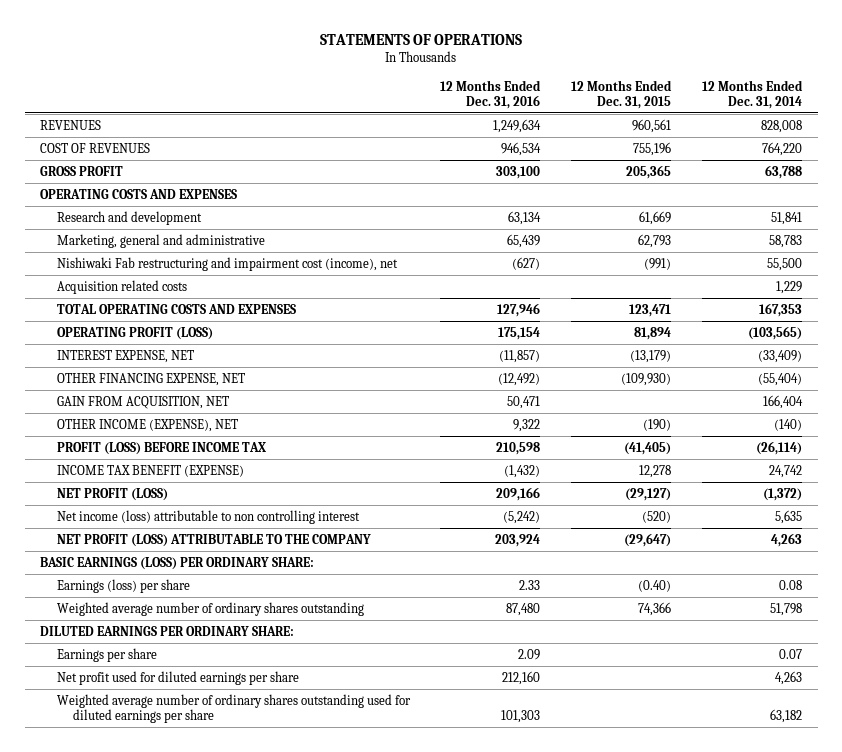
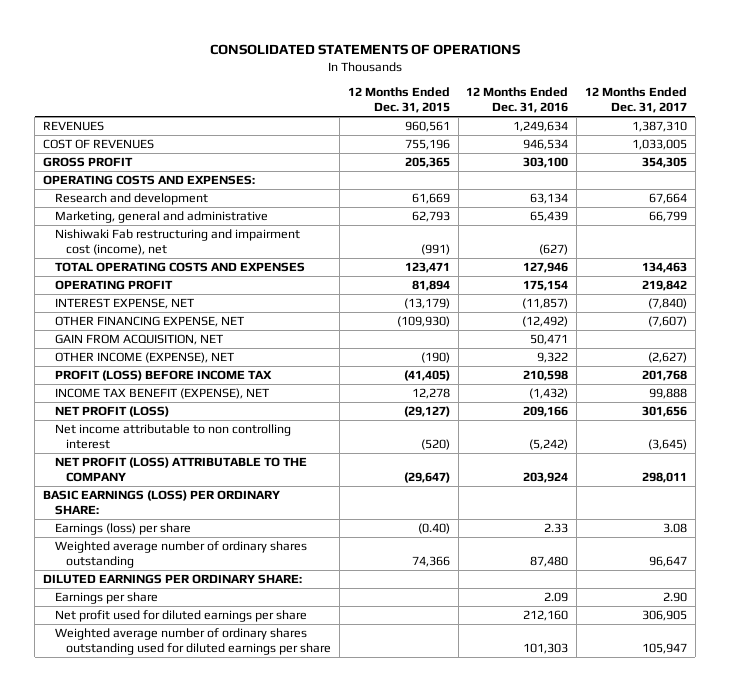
[320,33,523,45] STATEMENTS OF OPERATIONS -> [209,44,520,56] CONSOLIDATED STATEMENTS OF OPERATIONS
[702,79,804,109] 12 Months Ended Dec. 31, 2014 -> none
none -> [584,87,687,113] 12 Months Ended Dec. 31, 2017
[40,188,238,199] OPERATING COSTS AND EXPENSES -> [43,175,256,186] OPERATING COSTS AND EXPENSES:
[56,279,187,294] Acquisition related costs -> none
[56,326,213,340] OPERATING PROFIT (LOSS) -> [54,280,173,291] OPERATING PROFIT
[56,464,244,477] INCOME TAX BENEFIT (EXPENSE) -> [54,388,269,400] INCOME TAX BENEFIT (EXPENSE), NET
[56,509,360,524] Net income (loss) attributable to non controlling interest -> [54,424,291,449] Net income attributable to non controlling interest

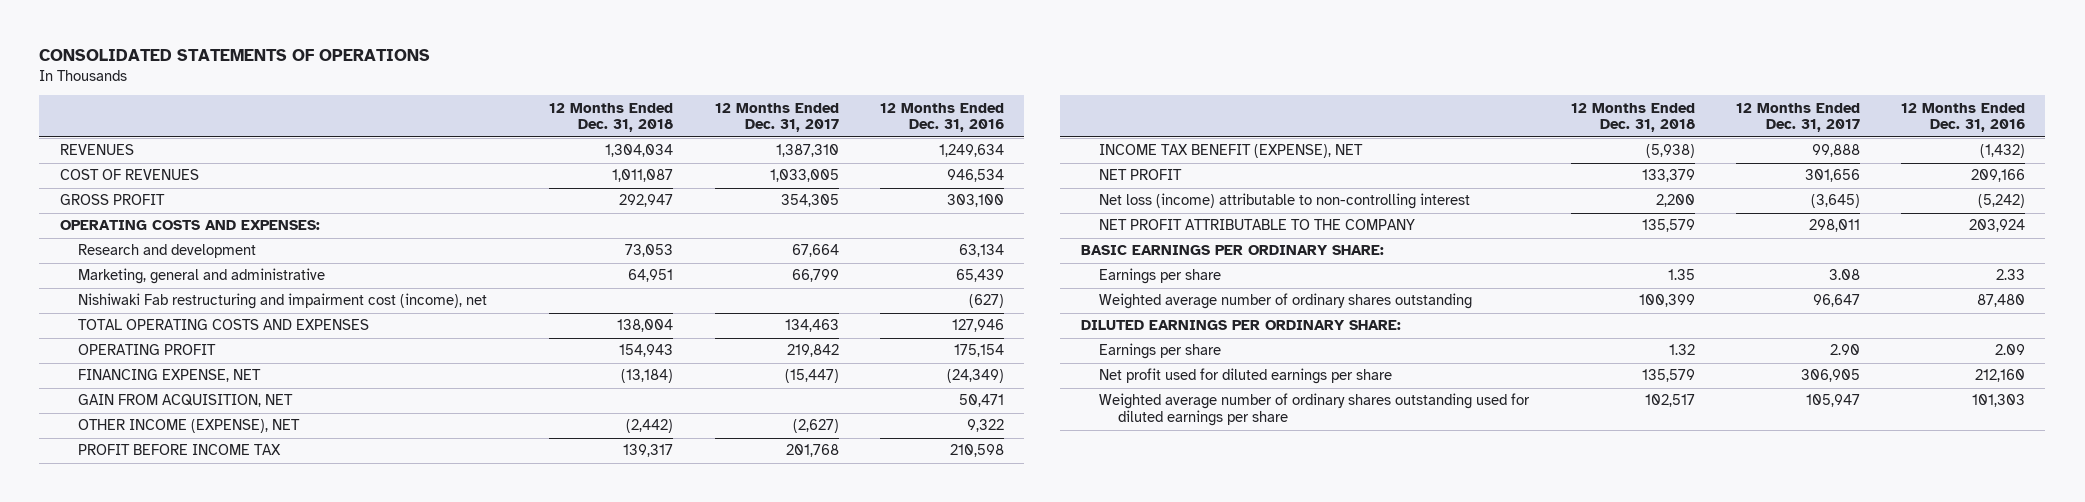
[347,87,450,113] 12 Months Ended Dec. 31, 2015 -> none
none -> [549,102,674,133] 12 Months Ended Dec. 31, 2018
[54,298,194,310] INTEREST EXPENSE, NET -> none
[54,316,244,328] OTHER FINANCING EXPENSE, NET -> [78,369,262,383] FINANCING EXPENSE, NET
[522,316,569,328] (12,492) -> [946,369,1004,384] (24,349)
[647,316,687,328] (7,607) -> [784,369,839,384] (15,447)
[54,370,272,382] PROFIT (LOSS) BEFORE INCOME TAX -> [78,444,282,456] PROFIT BEFORE INCOME TAX
[54,406,169,418] NET PROFIT (LOSS) -> [1099,169,1183,181] NET PROFIT
[54,424,291,449] Net income attributable to non controlling interest -> [1099,193,1471,210] Net loss (income) attributable to non-controlling interest
[54,457,307,482] NET PROFIT (LOSS) ATTRIBUTABLE TO THE COMPANY -> [1099,219,1416,231] NET PROFIT ATTRIBUTABLE TO THE COMPANY
[43,490,281,515] BASIC EARNINGS (LOSS) PER ORDINARY SHARE: -> [1080,245,1384,256] BASIC EARNINGS PER ORDINARY SHARE:
[54,523,191,536] Earnings (loss) per share -> [1099,268,1222,285] Earnings per share

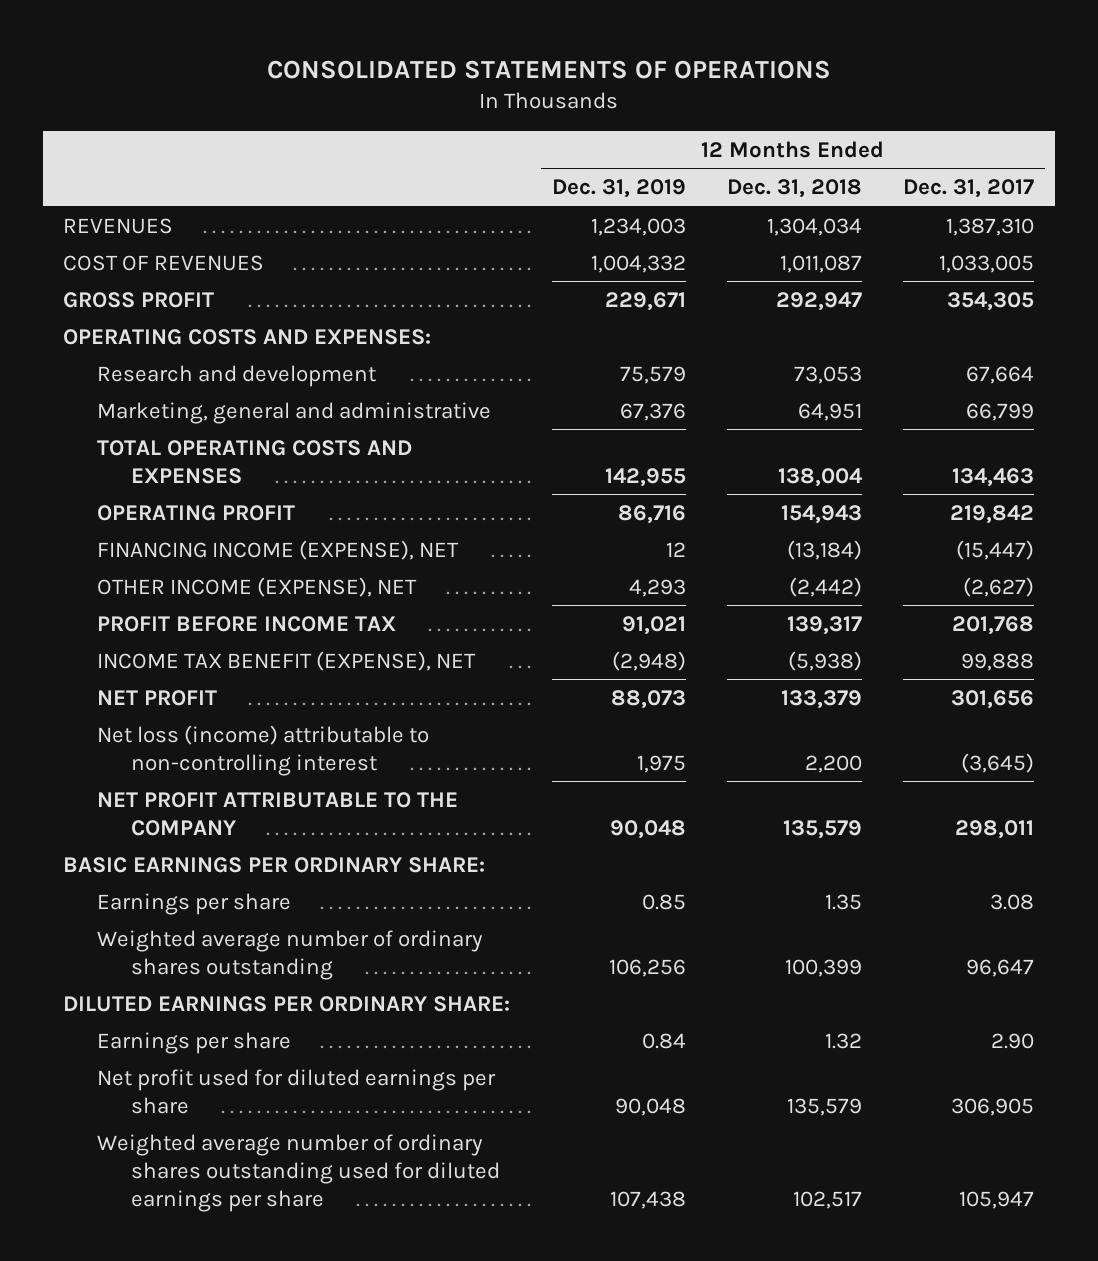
[879,102,1004,133] 12 Months Ended Dec. 31, 2016 -> none
none -> [551,179,686,199] Dec. 31, 2019
[78,293,488,310] Nishiwaki Fab restructuring and impairment cost (income), net -> none
[78,394,294,408] GAIN FROM ACQUISITION, NET -> none
[78,369,262,383] FINANCING EXPENSE, NET -> [96,539,459,560] FINANCING INCOME (EXPENSE), NET

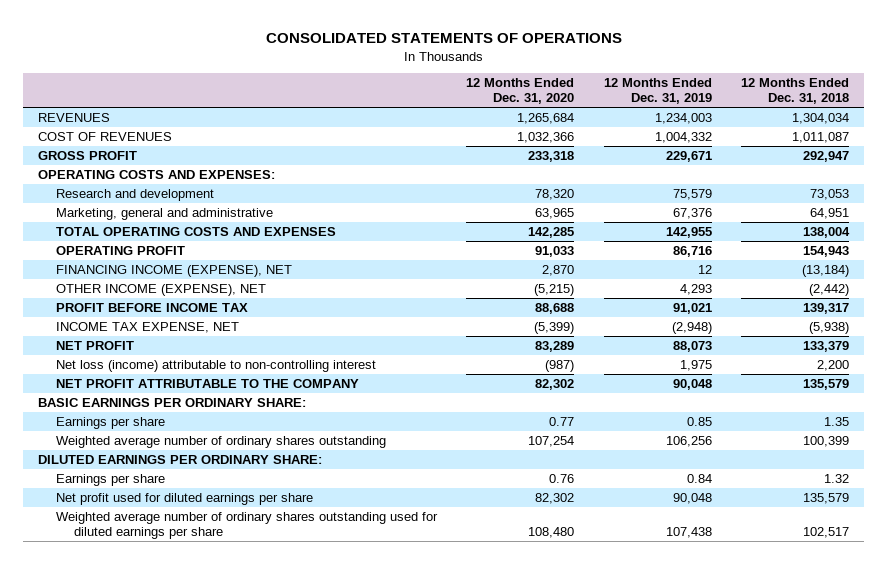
[903,179,1035,199] Dec. 31, 2017 -> none
none -> [466,78,575,105] 12 Months Ended Dec. 31, 2020
[96,650,476,671] INCOME TAX BENEFIT (EXPENSE), NET -> [56,321,240,333] INCOME TAX EXPENSE, NET

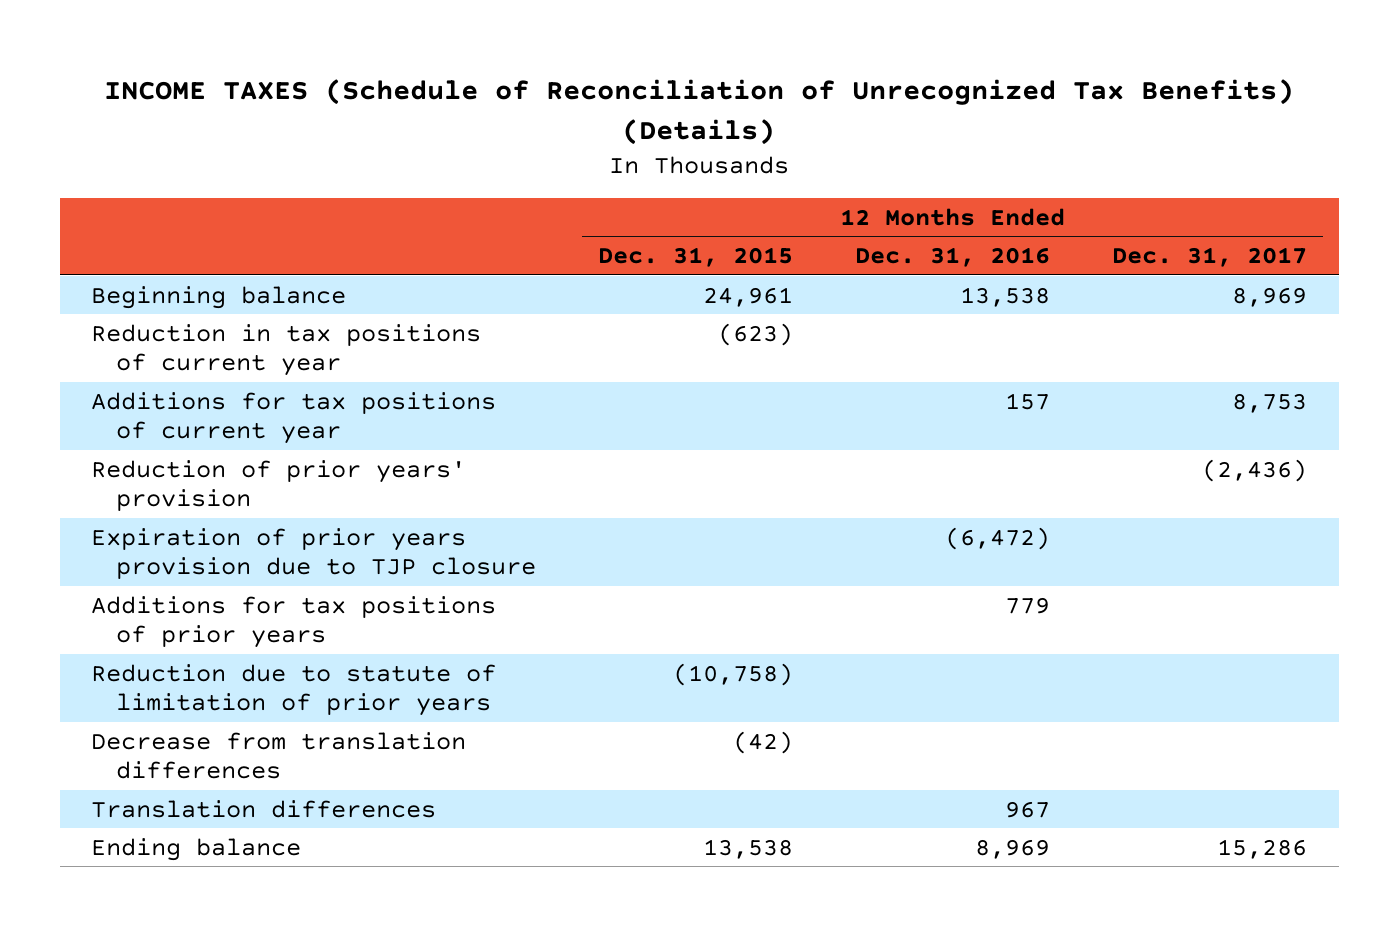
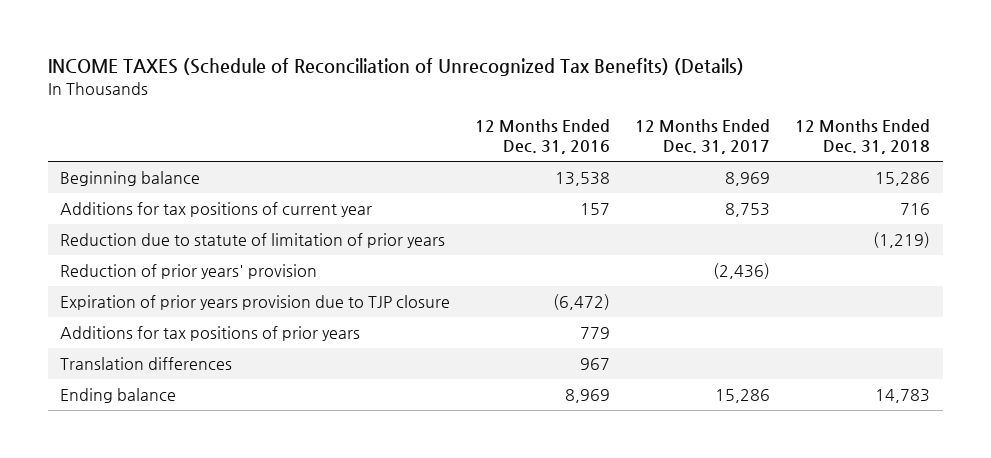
[597,247,793,268] Dec. 31, 2015 -> none
none -> [795,118,931,155] 12 Months Ended Dec. 31, 2018
[90,323,481,376] Reduction in tax positions of current year -> none
[90,663,496,716] Reduction due to statute of limitation of prior years -> [60,233,446,249] Reduction due to statute of limitation of prior years
[90,731,466,779] Decrease from translation differences -> none

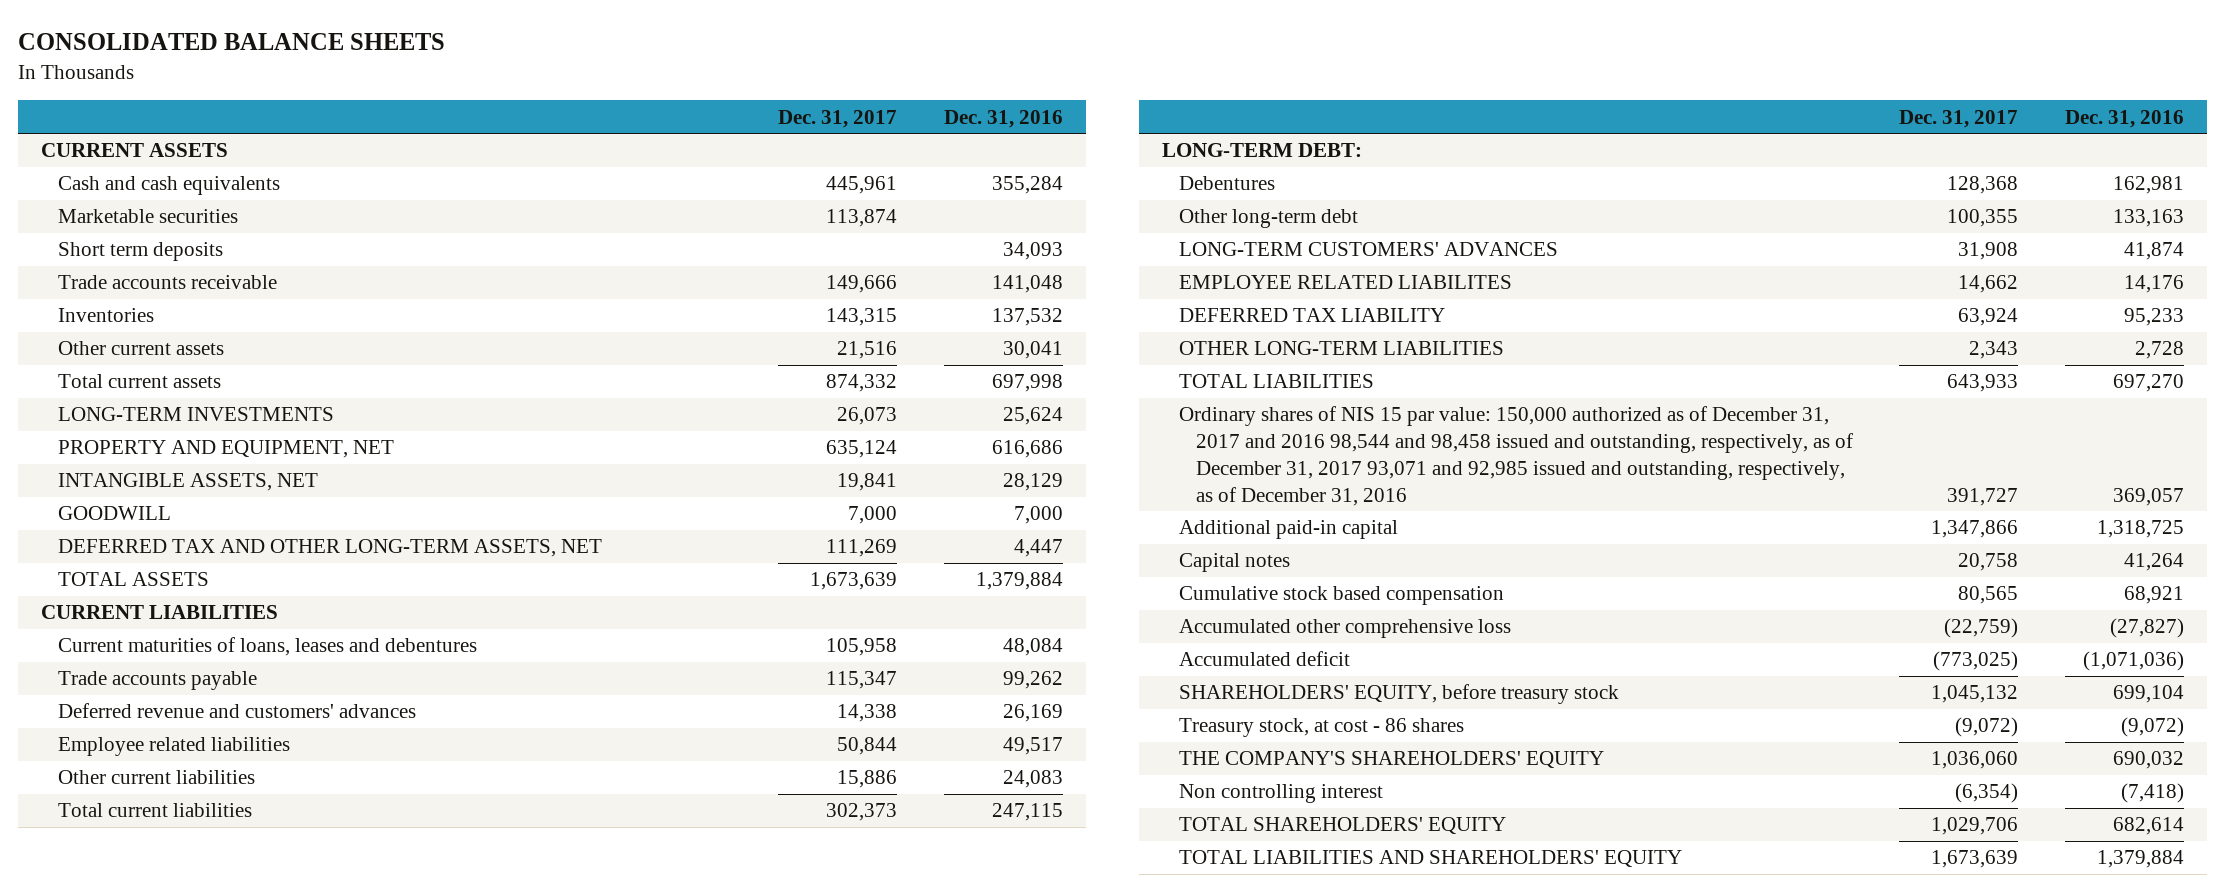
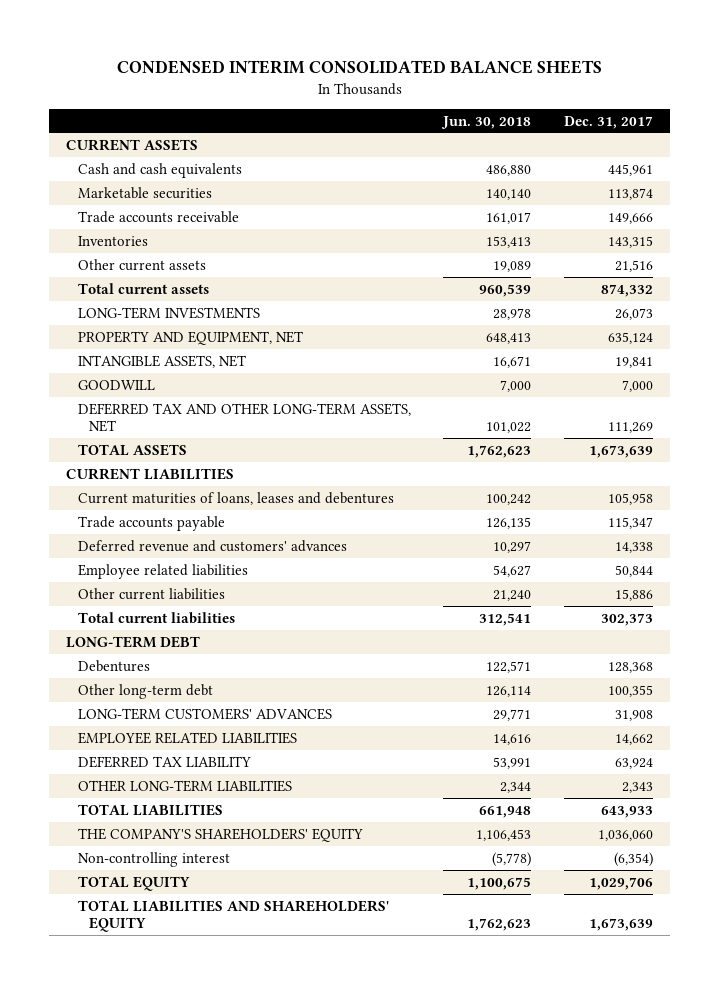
[17,33,445,51] CONSOLIDATED BALANCE SHEETS -> [116,60,602,75] CONDENSED INTERIM CONSOLIDATED BALANCE SHEETS
[943,109,1063,128] Dec. 31, 2016 -> none
none -> [441,115,532,129] Jun. 30, 2018
[57,242,223,262] Short term deposits -> none
[1161,143,1362,158] LONG-TERM DEBT: -> [65,635,200,648] LONG-TERM DEBT
[1179,275,1513,290] EMPLOYEE RELATED LIABILITES -> [77,731,297,744] EMPLOYEE RELATED LIABILITIES
[1179,406,1854,506] Ordinary shares of NIS 15 par value: 150,000 authorized as of December 31, 2017 and 2016 98,544 and 98,458 issued and outstanding, respectively, as of December 31, 2017 93,071 and 92,985 issued and outstanding, respectively, as of December 31, 2016 -> none
[1179,520,1399,540] Additional paid-in capital -> none
[1179,553,1291,573] Capital notes -> none
[1179,586,1505,606] Cumulative stock based compensation -> none
[1179,619,1512,639] Accumulated other comprehensive loss -> none
[1179,651,1351,667] Accumulated deficit -> none
[1179,684,1620,705] SHAREHOLDERS' EQUITY, before treasury stock -> none
[1179,718,1465,738] Treasury stock, at cost - 86 shares -> none
[1179,784,1384,804] Non controlling interest -> [77,851,230,867] Non-controlling interest
[1179,817,1507,835] TOTAL SHAREHOLDERS' EQUITY -> [77,875,190,891] TOTAL EQUITY

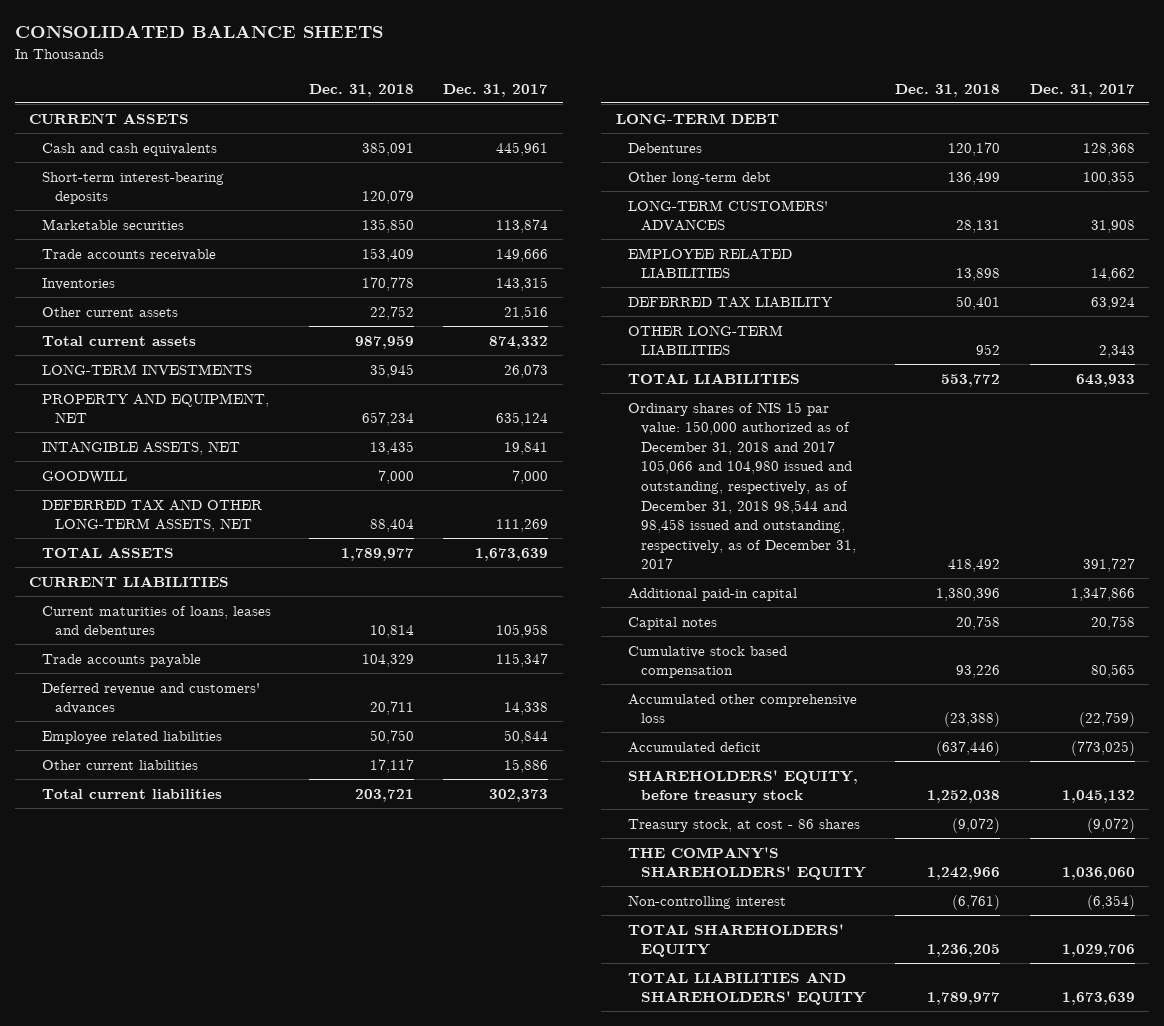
[116,60,602,75] CONDENSED INTERIM CONSOLIDATED BALANCE SHEETS -> [14,25,383,39] CONSOLIDATED BALANCE SHEETS
[441,115,532,129] Jun. 30, 2018 -> none
none -> [308,83,414,97] Dec. 31, 2018
none -> [41,171,224,205] Short-term interest-bearing deposits
none -> [628,401,857,570] Ordinary shares of NIS 15 par value: 150,000 authorized as of December 31, 2018 and 2017 105,066 and 104,980 issued and outstanding, respectively, as of December 31, 2018 98,544 and 98,458 issued and outstanding, respectively, as of December 31, 2017
none -> [628,587,798,601] Additional paid-in capital
none -> [628,616,718,630] Capital notes
none -> [628,645,788,679] Cumulative stock based compensation
none -> [628,693,858,724] Accumulated other comprehensive loss
none -> [628,741,762,753] Accumulated deficit
none -> [628,769,859,804] SHAREHOLDERS' EQUITY, before treasury stock
none -> [628,818,861,832] Treasury stock, at cost - 86 shares
[77,875,190,891] TOTAL EQUITY -> [628,923,845,958] TOTAL SHAREHOLDERS' EQUITY

